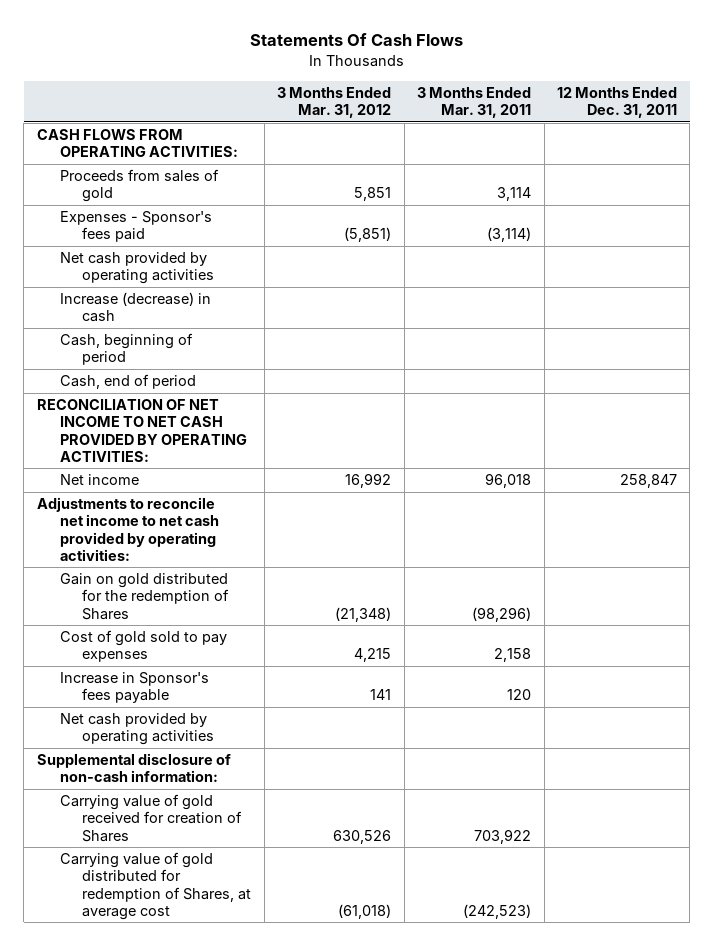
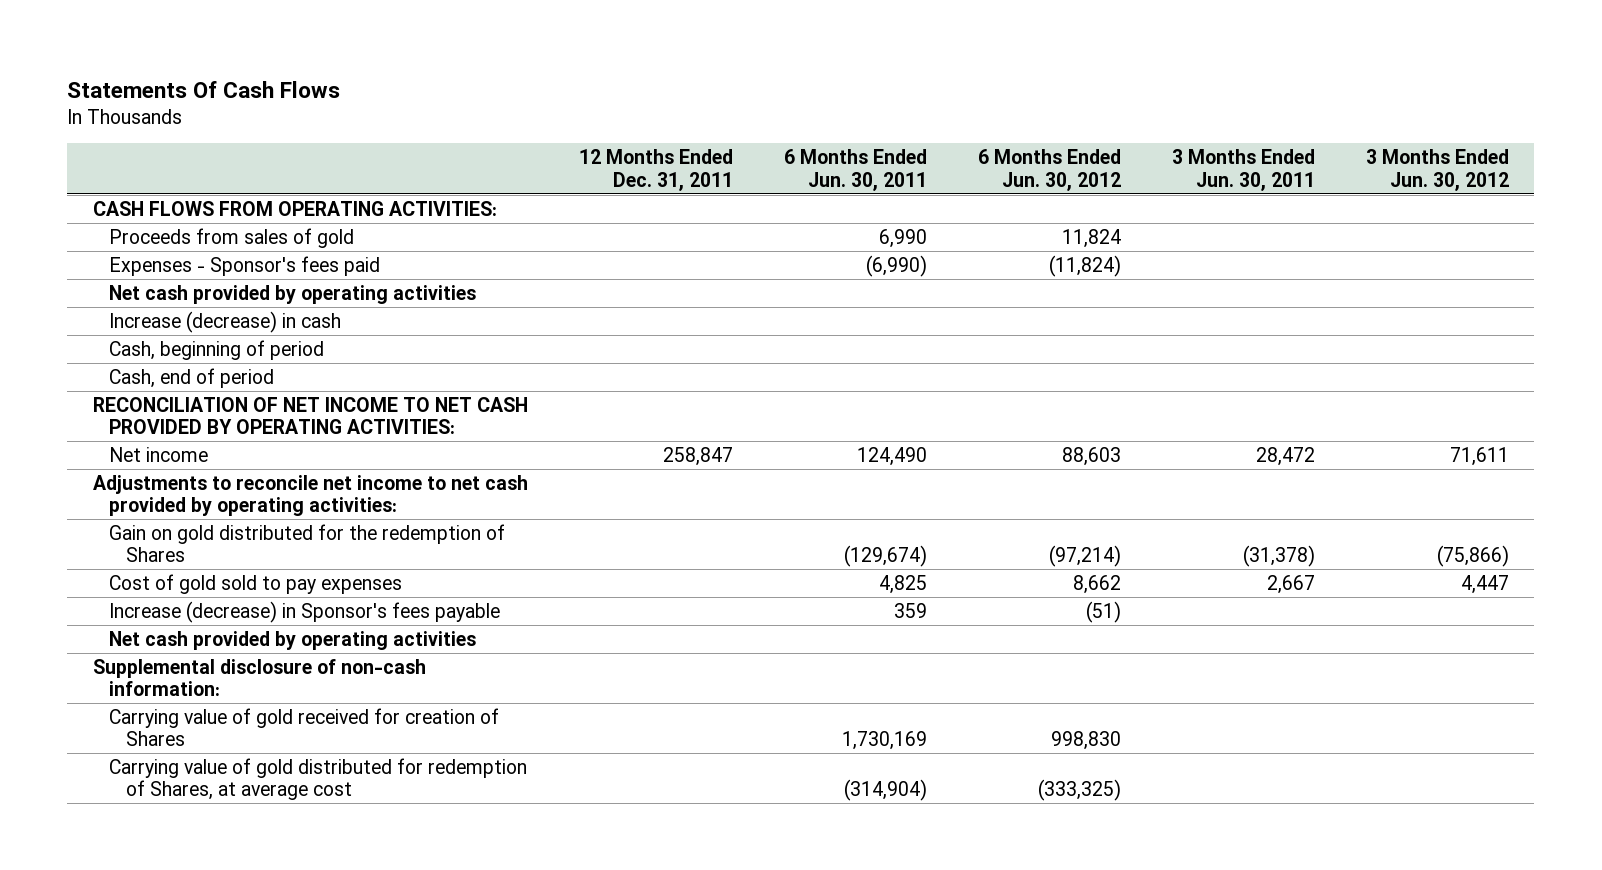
[277,86,392,118] 3 Months Ended Mar. 31, 2012 -> none
[417,86,532,118] 3 Months Ended Mar. 31, 2011 -> none
none -> [783,149,927,191] 6 Months Ended Jun. 30, 2011
none -> [977,149,1121,191] 6 Months Ended Jun. 30, 2012
none -> [1171,149,1315,191] 3 Months Ended Jun. 30, 2011
none -> [1365,149,1509,191] 3 Months Ended Jun. 30, 2012
[59,672,209,704] Increase in Sponsor's fees payable -> [109,600,501,623] Increase (decrease) in Sponsor's fees payable

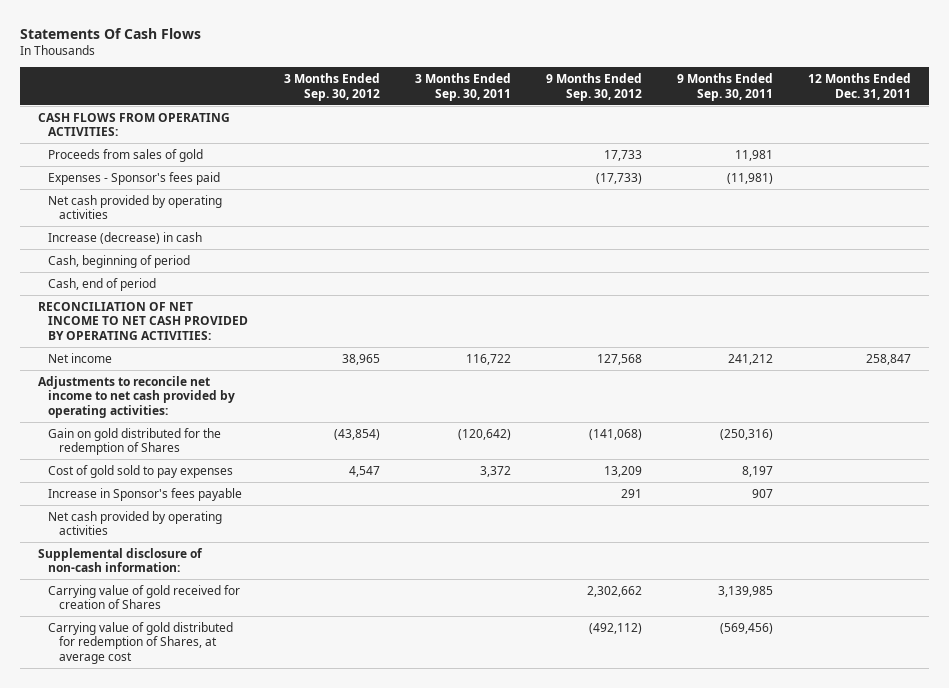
[783,149,927,191] 6 Months Ended Jun. 30, 2011 -> none
[977,149,1121,191] 6 Months Ended Jun. 30, 2012 -> none
[1171,149,1315,191] 3 Months Ended Jun. 30, 2011 -> none
[1365,149,1509,191] 3 Months Ended Jun. 30, 2012 -> none
none -> [283,73,380,101] 3 Months Ended Sep. 30, 2012
none -> [414,73,511,101] 3 Months Ended Sep. 30, 2011
none -> [545,73,642,101] 9 Months Ended Sep. 30, 2012
none -> [676,73,773,101] 9 Months Ended Sep. 30, 2011
[109,600,501,623] Increase (decrease) in Sponsor's fees payable -> [48,487,243,501] Increase in Sponsor's fees payable

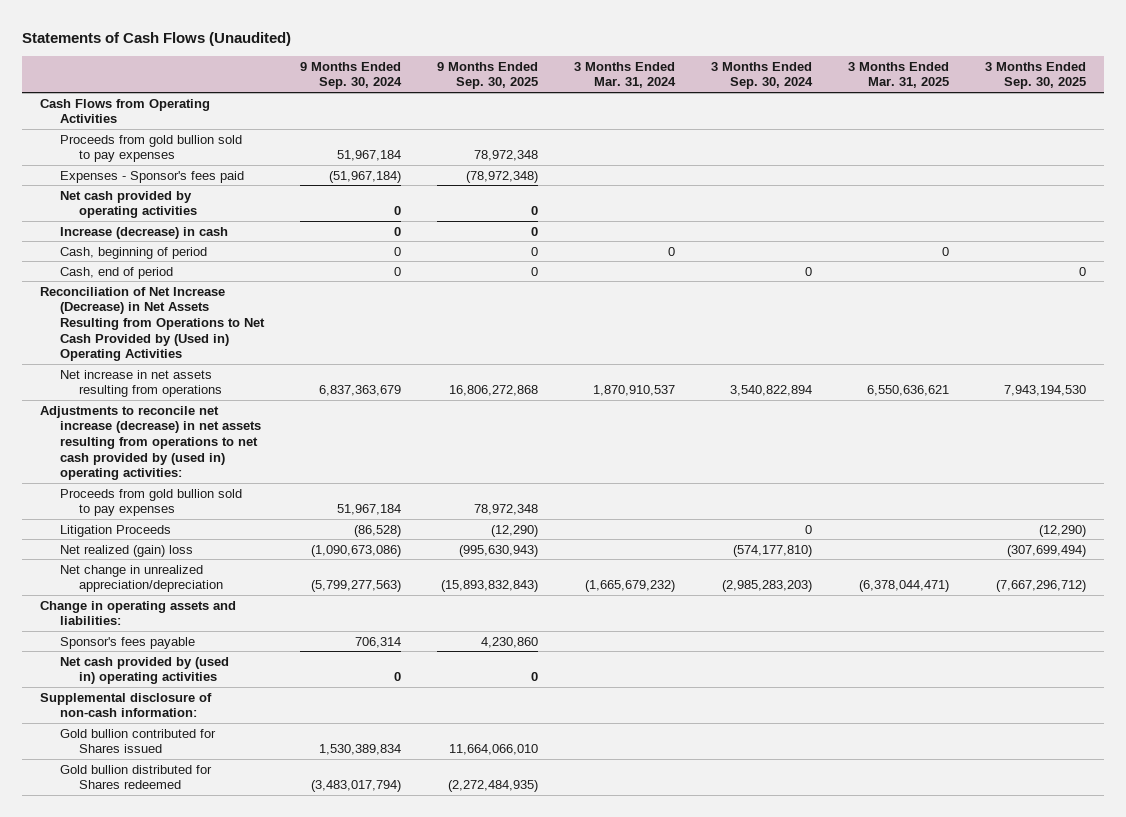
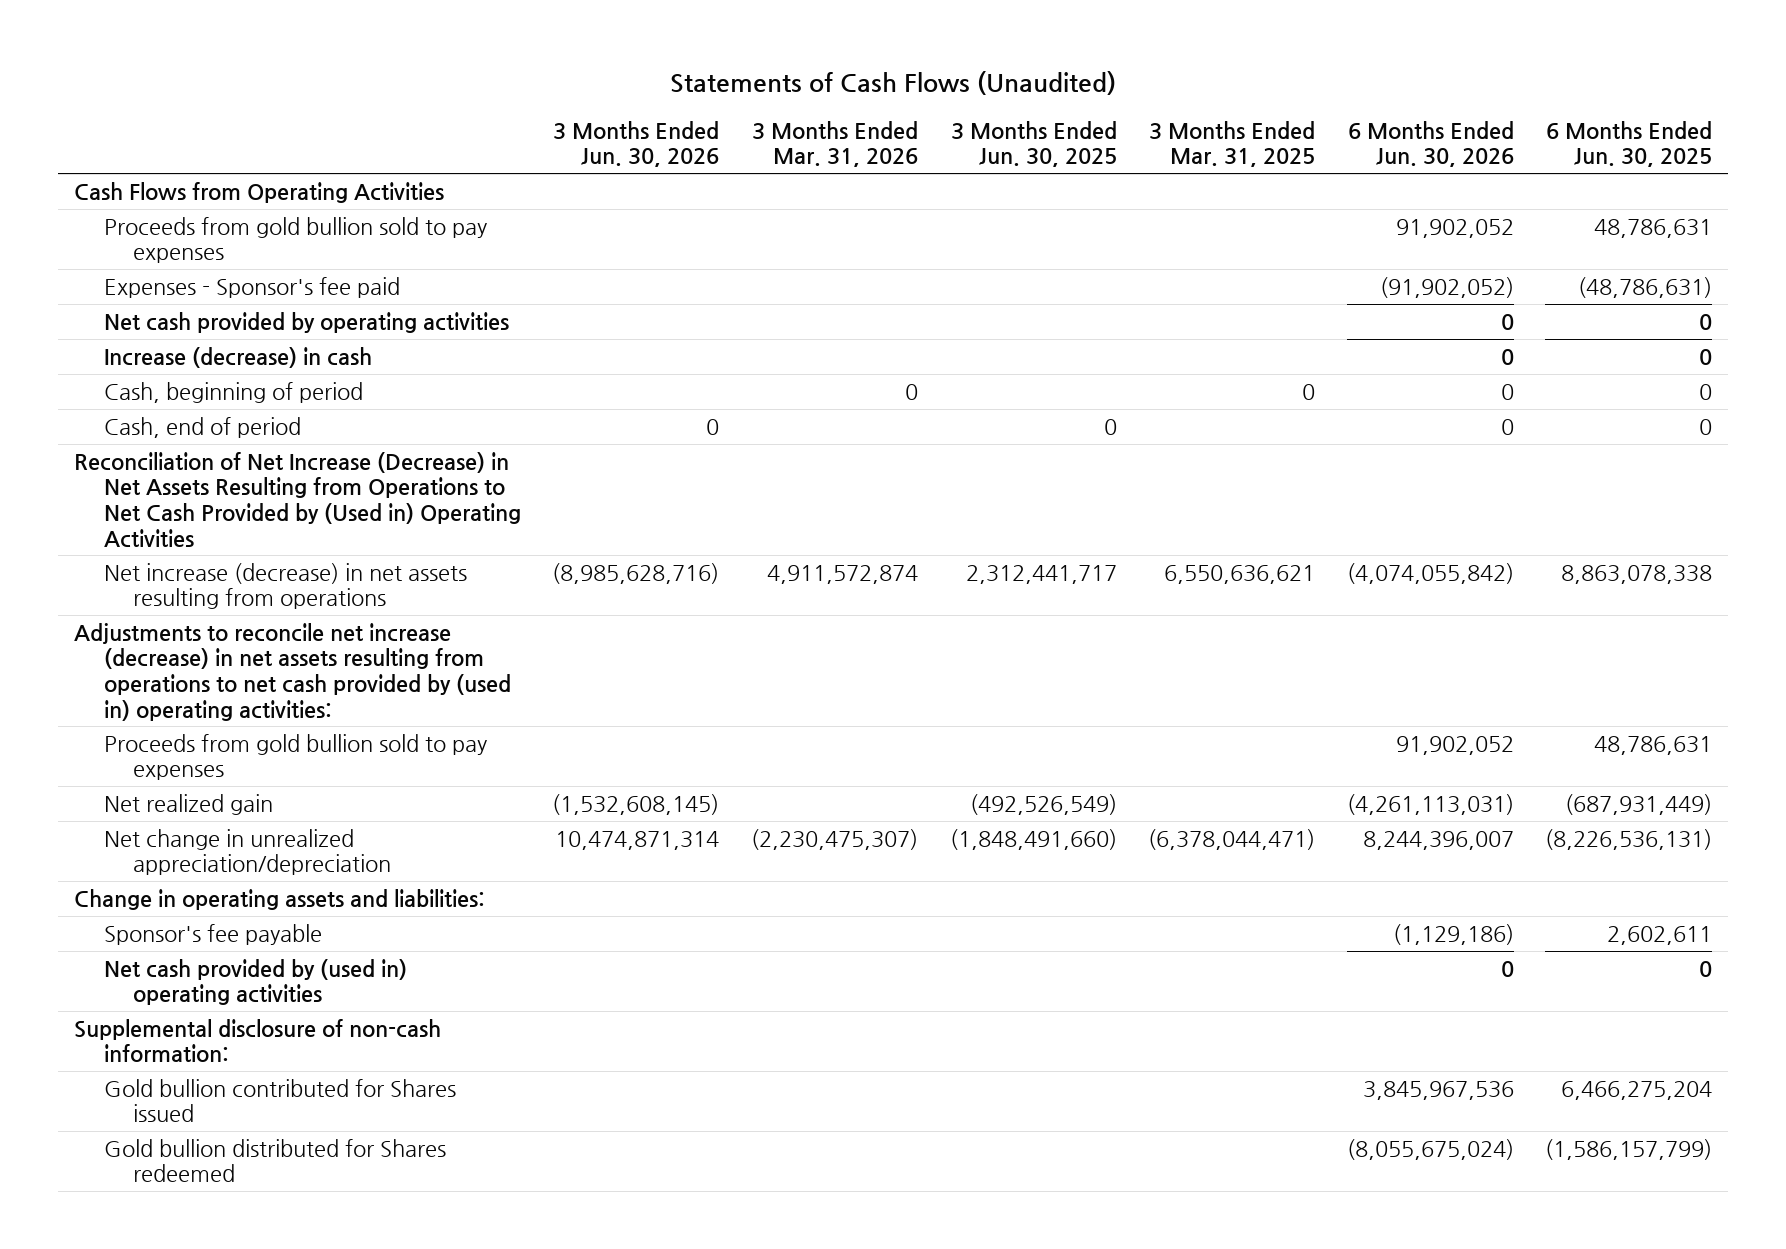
[299,61,402,90] 9 Months Ended Sep. 30, 2024 -> none
[436,61,538,90] 9 Months Ended Sep. 30, 2025 -> none
[573,61,676,89] 3 Months Ended Mar. 31, 2024 -> none
[710,61,813,90] 3 Months Ended Sep. 30, 2024 -> none
[984,61,1086,90] 3 Months Ended Sep. 30, 2025 -> none
none -> [553,120,720,168] 3 Months Ended Jun. 30, 2026
none -> [751,120,918,168] 3 Months Ended Mar. 31, 2026
none -> [950,120,1117,168] 3 Months Ended Jun. 30, 2025
none -> [1347,120,1514,168] 6 Months Ended Jun. 30, 2026
none -> [1546,120,1713,168] 6 Months Ended Jun. 30, 2025
[59,170,244,183] Expenses - Sponsor's fees paid -> [103,276,400,298] Expenses - Sponsor's fee paid
[59,369,223,398] Net increase in net assets resulting from operations -> [103,562,467,610] Net increase (decrease) in net assets resulting from operations
[59,524,171,537] Litigation Proceeds -> none
[59,544,193,557] Net realized (gain) loss -> [103,793,273,815] Net realized gain
[59,636,195,649] Sponsor's fees payable -> [103,923,322,945] Sponsor's fee payable

